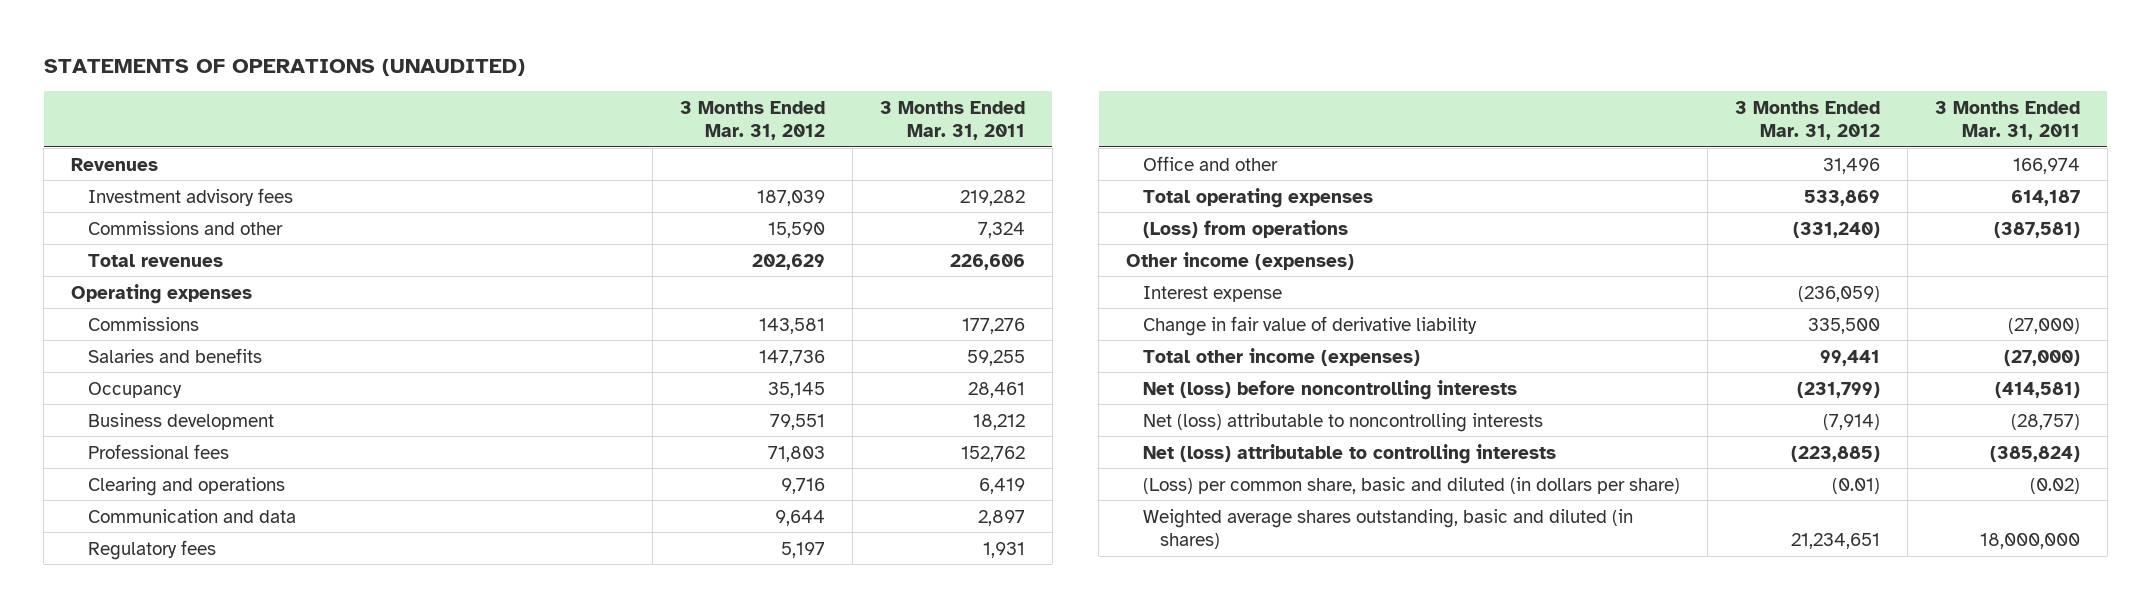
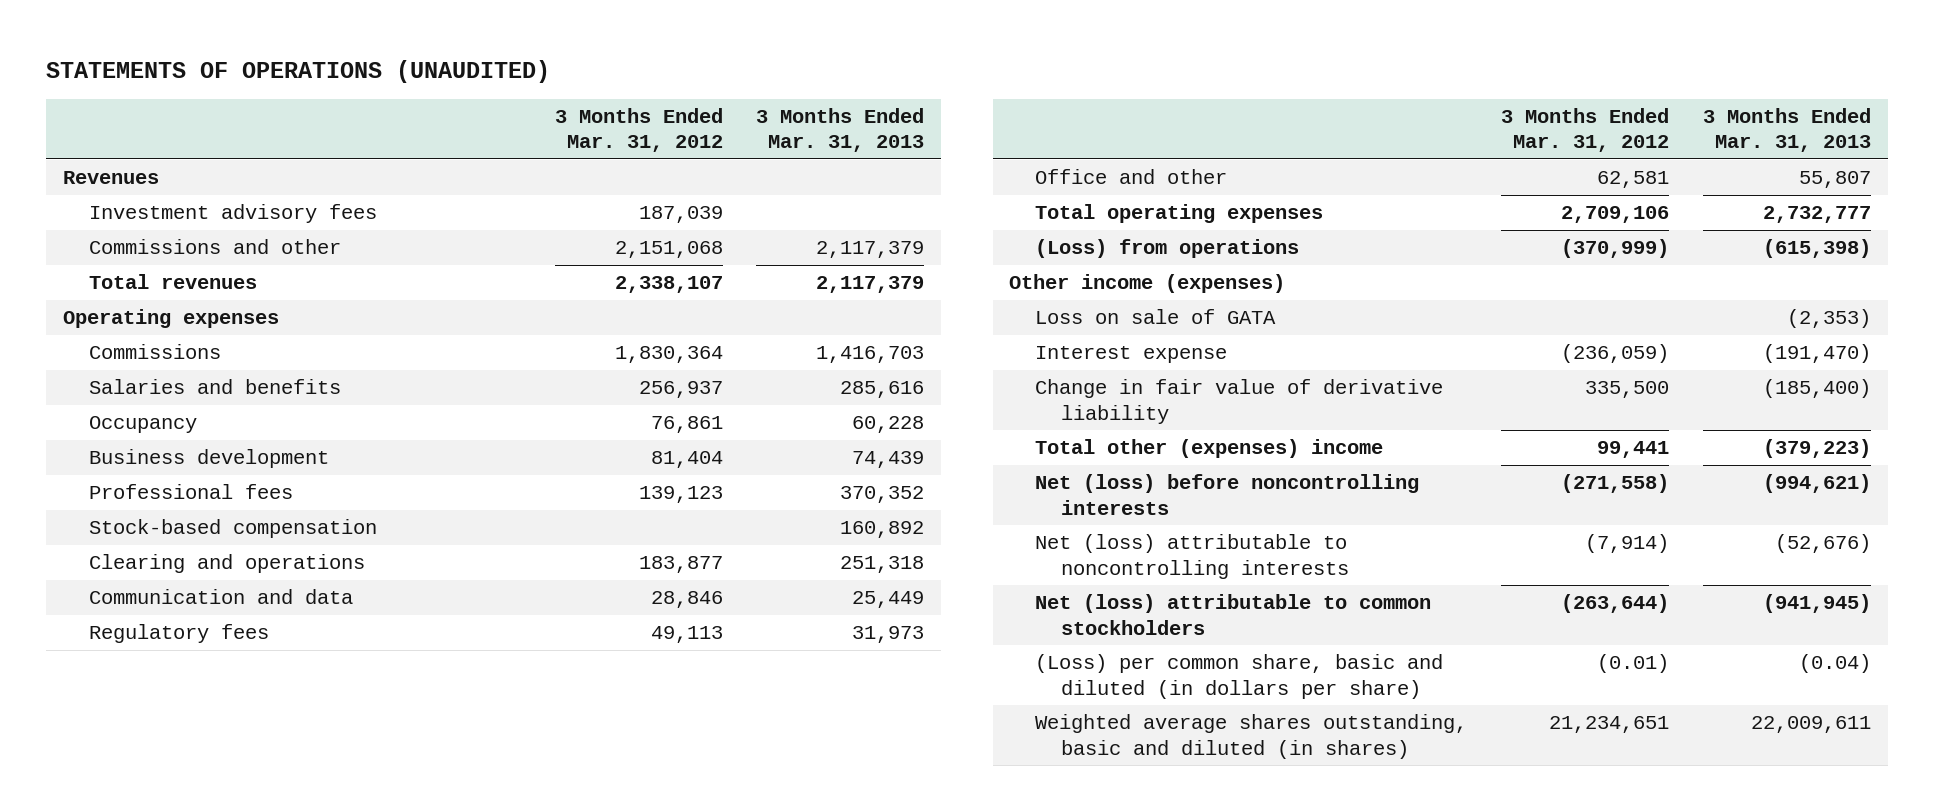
[879,100,1025,140] 3 Months Ended Mar. 31, 2011 -> none
none -> [756,107,925,153] 3 Months Ended Mar. 31, 2013
[767,221,825,238] 15,590 -> [614,241,723,259] 2,151,068
[751,253,825,270] 202,629 -> [614,276,723,294] 2,338,107
[758,317,825,334] 143,581 -> [614,346,723,364] 1,830,364
[758,349,825,366] 147,736 -> [638,381,723,399] 256,937
[767,381,825,398] 35,145 -> [650,416,723,434] 76,861
[769,413,825,430] 79,551 -> [650,451,723,469] 81,404
[767,445,825,462] 71,803 -> [638,486,723,504] 139,123
none -> [89,519,378,539] Stock-based compensation
[780,477,825,494] 9,716 -> [638,556,723,574] 183,877
[774,509,825,526] 9,644 -> [650,591,723,609] 28,846
[780,541,825,558] 5,197 -> [650,626,723,644] 49,113
[1822,157,1880,174] 31,496 -> [1597,171,1670,189] 62,581
[1803,189,1880,206] 533,869 -> [1561,206,1670,224] 2,709,106
[1792,221,1880,238] (331,240) -> [1561,239,1670,259] (370,999)
none -> [1035,309,1277,325] Loss on sale of GATA
[1142,347,1420,366] Total other income (expenses) -> [1035,439,1384,459] Total other (expenses) income
[1796,381,1880,398] (231,799) -> [1561,474,1670,494] (271,558)
[1142,443,1556,464] Net (loss) attributable to controlling interests -> [1035,594,1432,635] Net (loss) attributable to common stockholders
[1790,445,1880,462] (223,885) -> [1561,594,1670,614] (263,644)

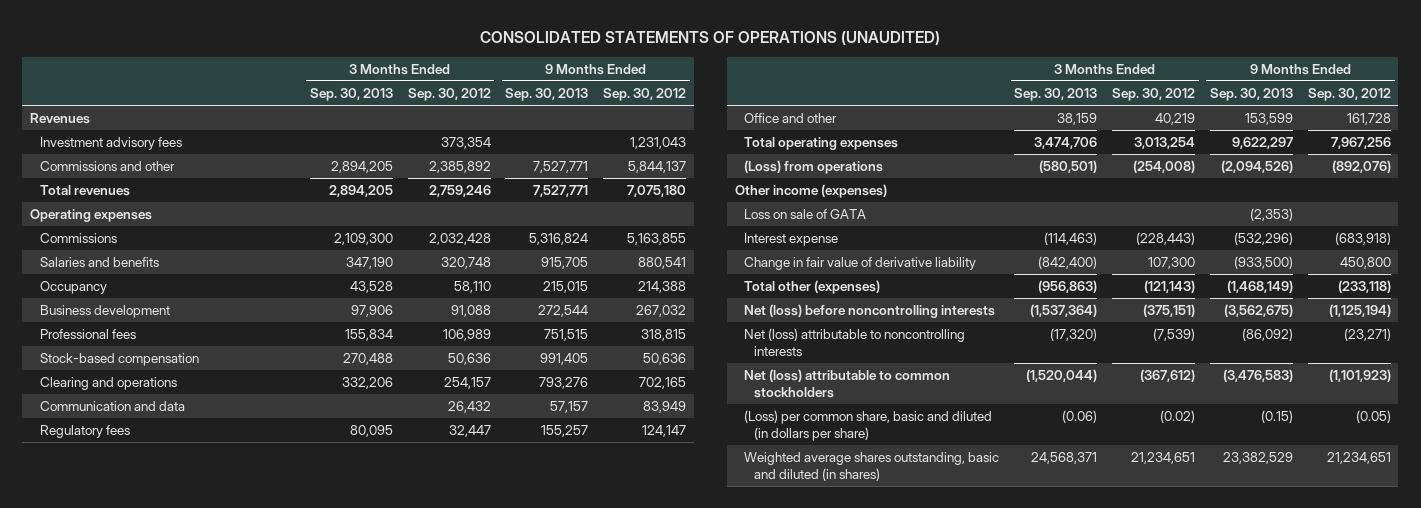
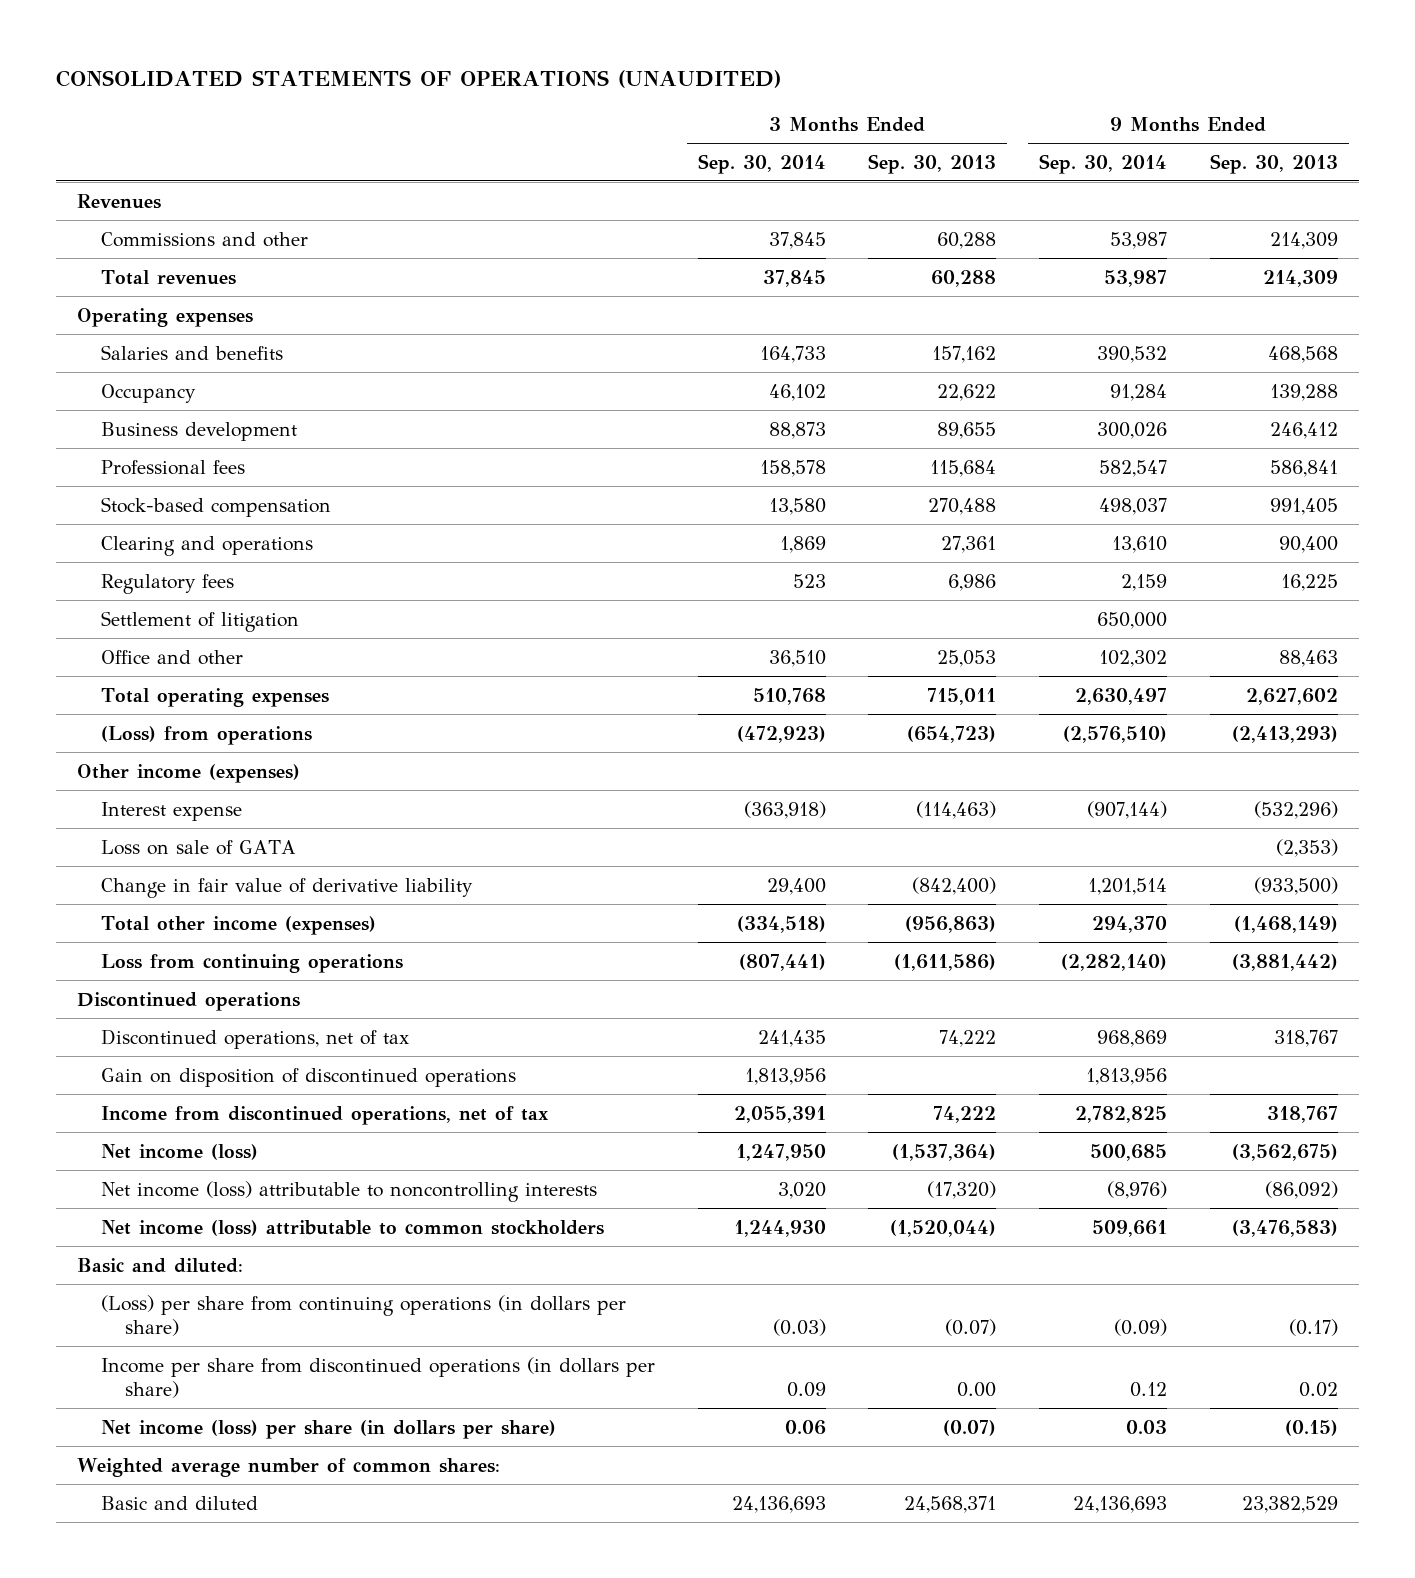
[407,88,491,102] Sep. 30, 2012 -> none
[603,88,687,102] Sep. 30, 2012 -> none
none -> [697,153,826,174] Sep. 30, 2014
none -> [1039,153,1168,174] Sep. 30, 2014
[39,137,182,151] Investment advisory fees -> none
[330,161,393,174] 2,894,205 -> [937,231,997,249] 60,288
[533,161,589,174] 7,527,771 -> [1269,231,1338,249] 214,309
[328,185,393,198] 2,894,205 -> [931,269,997,287] 60,288
[533,185,589,198] 7,527,771 -> [1262,269,1338,287] 214,309
[39,233,117,244] Commissions -> none
[345,257,393,270] 347,190 -> [932,345,997,363] 157,162
[541,257,589,270] 915,705 -> [1267,345,1338,363] 468,568
[349,281,393,294] 43,528 -> [937,383,997,401] 22,622
[543,281,589,294] 215,015 -> [1269,383,1338,401] 139,288
[350,305,393,318] 97,906 -> [937,421,997,439] 89,655
[538,305,589,318] 272,544 -> [1269,421,1338,439] 246,412
[344,329,393,342] 155,834 -> [930,459,997,477] 115,684
[544,329,589,342] 751,515 -> [1269,459,1338,477] 586,841
[39,401,185,412] Communication and data -> none
[341,377,393,390] 332,206 -> [941,535,997,553] 27,361
[539,377,589,390] 793,276 -> [1278,535,1338,553] 90,400
[349,425,393,438] 80,095 -> [948,573,997,591] 6,986
[541,425,589,438] 155,257 -> [1280,573,1338,591] 16,225
none -> [100,610,299,632] Settlement of litigation
[1057,113,1098,126] 38,159 -> [937,649,997,667] 25,053
[1245,113,1294,126] 153,599 -> [1278,649,1338,667] 88,463
[1034,137,1098,150] 3,474,706 -> [927,687,997,705] 715,011
[1232,137,1294,150] 9,622,297 -> [1245,687,1338,705] 2,627,602
[1039,160,1098,174] (580,501) -> [907,725,997,743] (654,723)
[1221,160,1294,174] (2,094,526) -> [1231,725,1338,743] (2,413,293)
[744,209,867,220] Loss on sale of GATA -> [100,839,296,855] Loss on sale of GATA
[744,280,881,295] Total other (expenses) -> [100,915,376,935] Total other income (expenses)
none -> [100,953,403,973] Loss from continuing operations
none -> [77,991,301,1011] Discontinued operations
none -> [100,1028,409,1049] Discontinued operations, net of tax
none -> [100,1067,516,1087] Gain on disposition of discontinued operations
none -> [100,1105,549,1125] Income from discontinued operations, net of tax
[744,304,996,319] Net (loss) before noncontrolling interests -> [100,1143,258,1160] Net income (loss)
[744,328,966,356] Net (loss) attributable to noncontrolling interests -> [100,1180,597,1202] Net income (loss) attributable to noncontrolling interests
[744,369,951,398] Net (loss) attributable to common stockholders -> [100,1219,604,1236] Net income (loss) attributable to common stockholders
none -> [77,1257,244,1273] Basic and diluted:
none -> [100,1294,626,1337] (Loss) per share from continuing operations (in dollars per share)
none -> [100,1356,655,1399] Income per share from discontinued operations (in dollars per share)
[744,410,993,441] (Loss) per common share, basic and diluted (in dollars per share) -> [100,1419,556,1439] Net income (loss) per share (in dollars per share)
[1062,410,1098,424] (0.06) -> [943,1419,997,1436] (0.07)
none -> [77,1457,501,1477] Weighted average number of common shares:
[744,452,1000,481] Weighted average shares outstanding, basic and diluted (in shares) -> [100,1495,258,1510] Basic and diluted

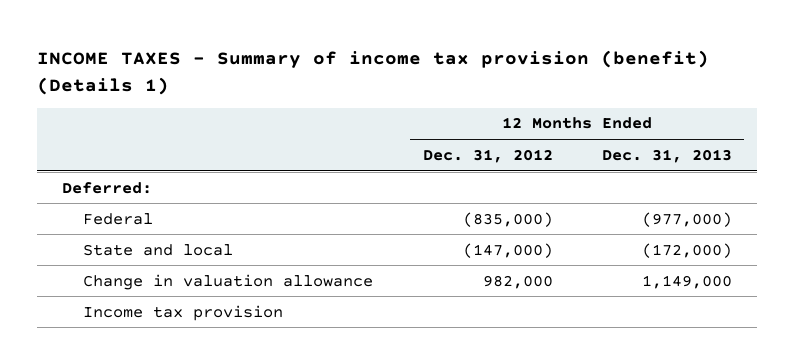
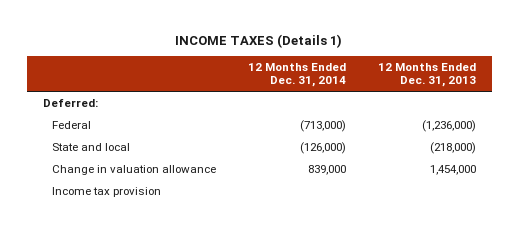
[37,49,710,95] INCOME TAXES - Summary of income tax provision (benefit) (Details 1) -> [175,33,343,48] INCOME TAXES (Details 1)
[422,148,553,163] Dec. 31, 2012 -> none
none -> [247,62,346,88] 12 Months Ended Dec. 31, 2014
[641,211,732,227] (977,000) -> [421,120,476,133] (1,236,000)
[641,242,732,258] (172,000) -> [429,142,476,155] (218,000)
[641,274,732,289] 1,149,000 -> [429,165,476,176] 1,454,000

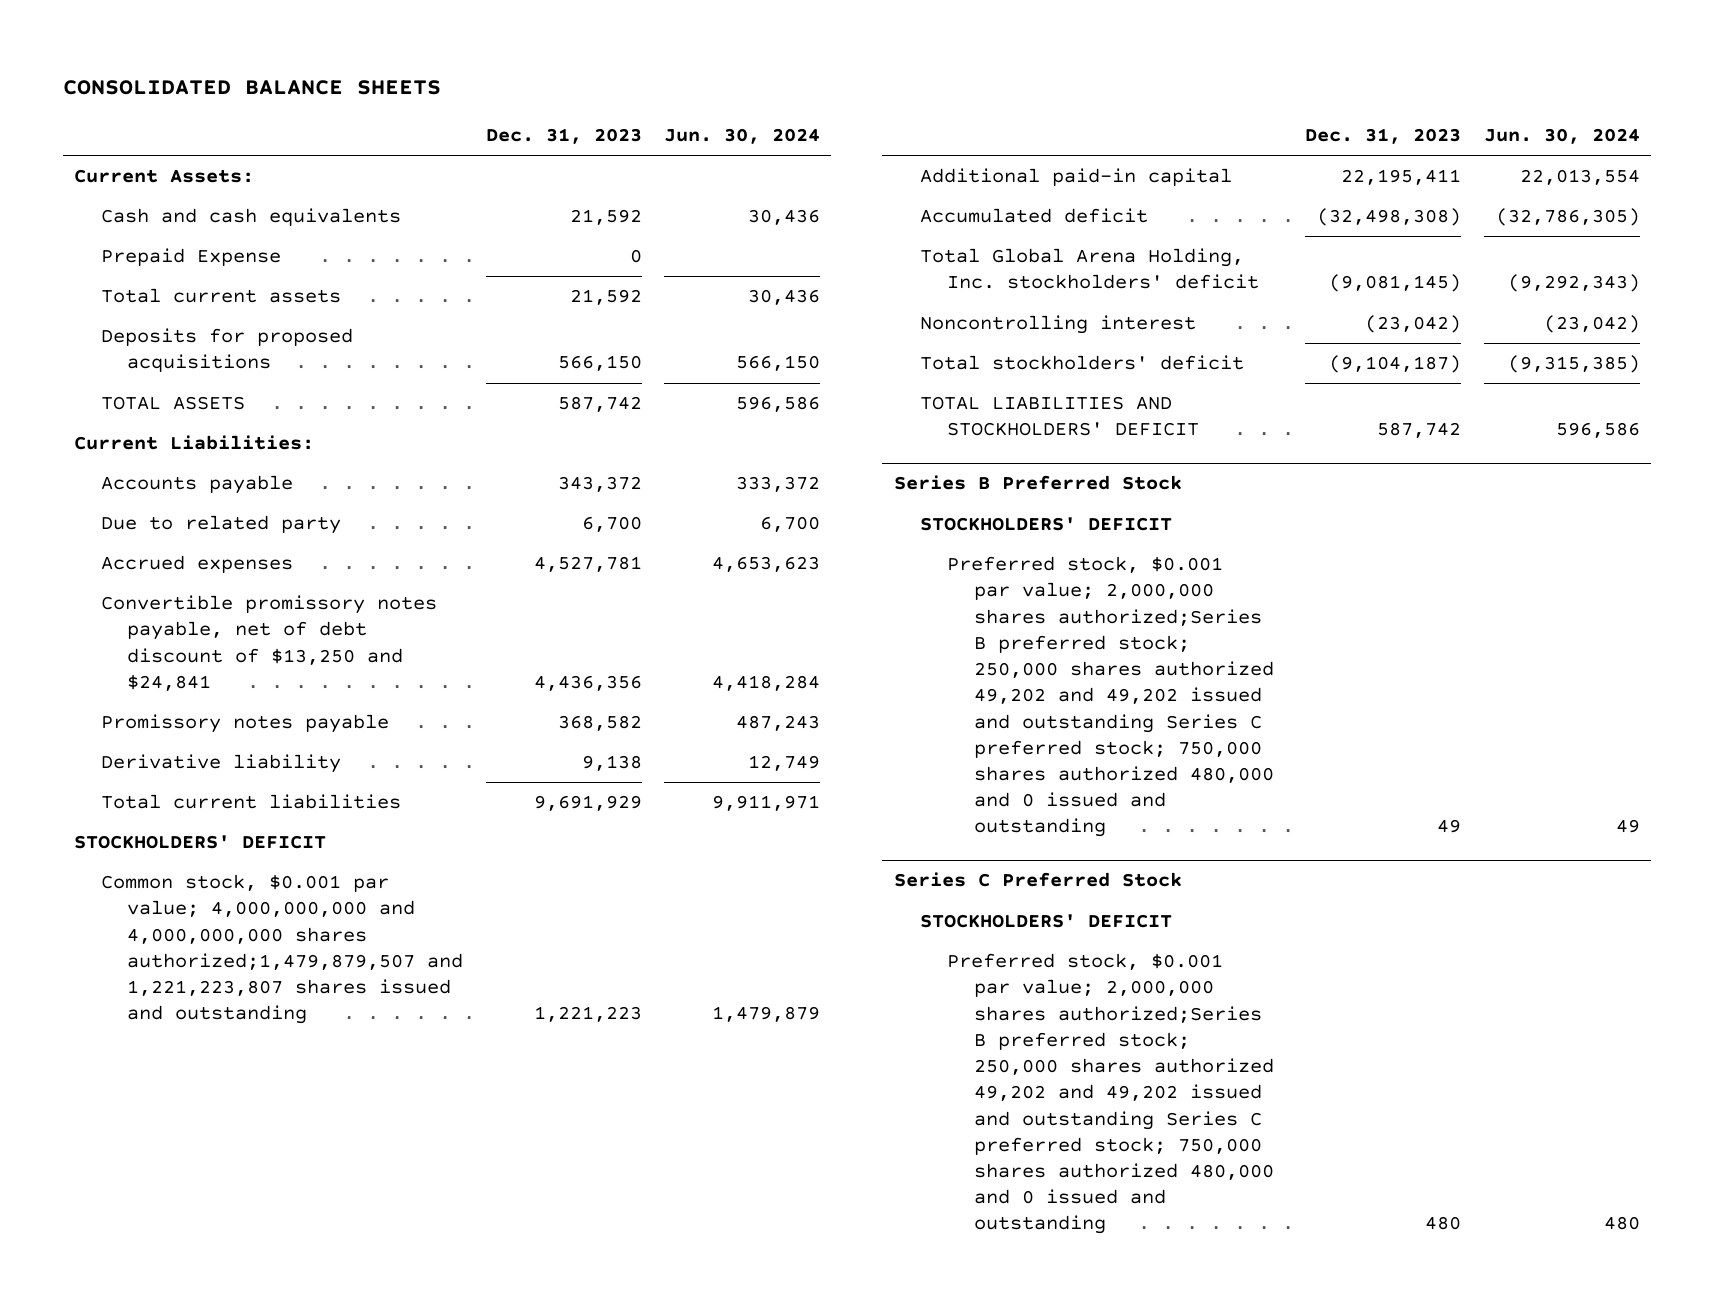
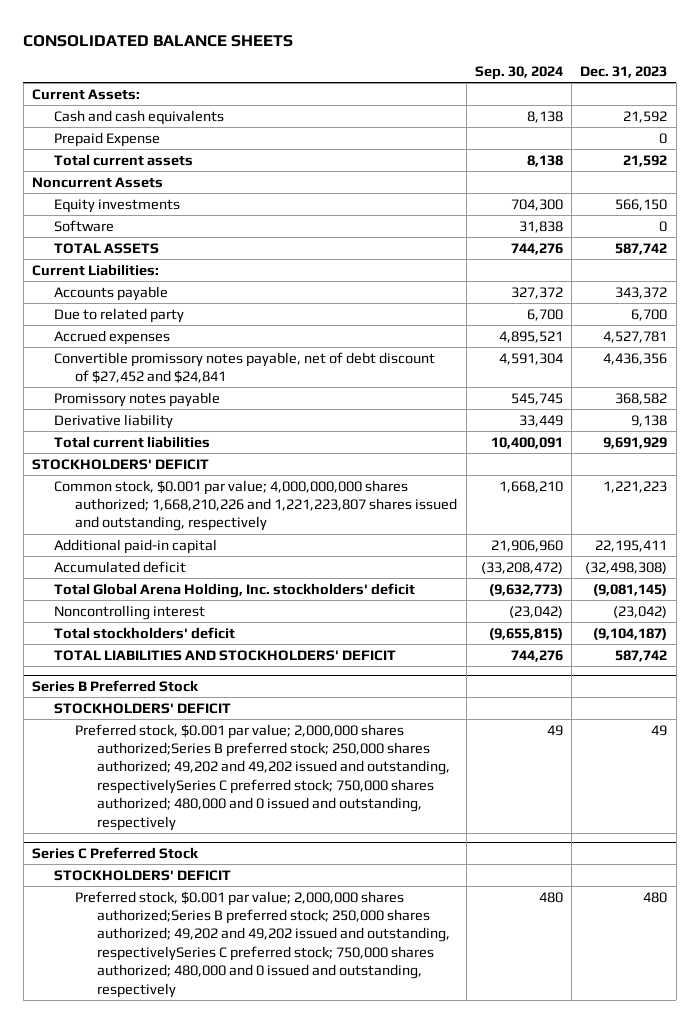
[663,128,820,145] Jun. 30, 2024 -> none
none -> [474,66,563,81] Sep. 30, 2024
none -> [32,176,164,188] Noncurrent Assets
[100,328,353,373] Deposits for proposed acquisitions -> [53,198,180,213] Equity investments
none -> [53,219,114,232] Software
[100,595,437,691] Convertible promissory notes payable, net of debt discount of $13,250 and $24,841 -> [53,351,435,385] Convertible promissory notes payable, net of debt discount of $27,452 and $24,841
[100,874,464,1025] Common stock, $0.001 par value; 4,000,000,000 and 4,000,000,000 shares authorized;1,479,879,507 and 1,221,223,807 shares issued and outstanding -> [53,479,458,532] Common stock, $0.001 par value; 4,000,000,000 shares authorized; 1,668,210,226 and 1,221,223,807 shares issued and outstanding, respectively
[947,556,1274,838] Preferred stock, $0.001 par value; 2,000,000 shares authorized;Series B preferred stock; 250,000 shares authorized 49,202 and 49,202 issued and outstanding Series C preferred stock; 750,000 shares authorized 480,000 and 0 issued and outstanding -> [75,723,450,831] Preferred stock, $0.001 par value; 2,000,000 shares authorized;Series B preferred stock; 250,000 shares authorized; 49,202 and 49,202 issued and outstanding, respectivelySeries C preferred stock; 750,000 shares authorized; 480,000 and 0 issued and outstanding, respectively
[947,953,1274,1235] Preferred stock, $0.001 par value; 2,000,000 shares authorized;Series B preferred stock; 250,000 shares authorized 49,202 and 49,202 issued and outstanding Series C preferred stock; 750,000 shares authorized 480,000 and 0 issued and outstanding -> [75,890,450,998] Preferred stock, $0.001 par value; 2,000,000 shares authorized;Series B preferred stock; 250,000 shares authorized; 49,202 and 49,202 issued and outstanding, respectivelySeries C preferred stock; 750,000 shares authorized; 480,000 and 0 issued and outstanding, respectively

